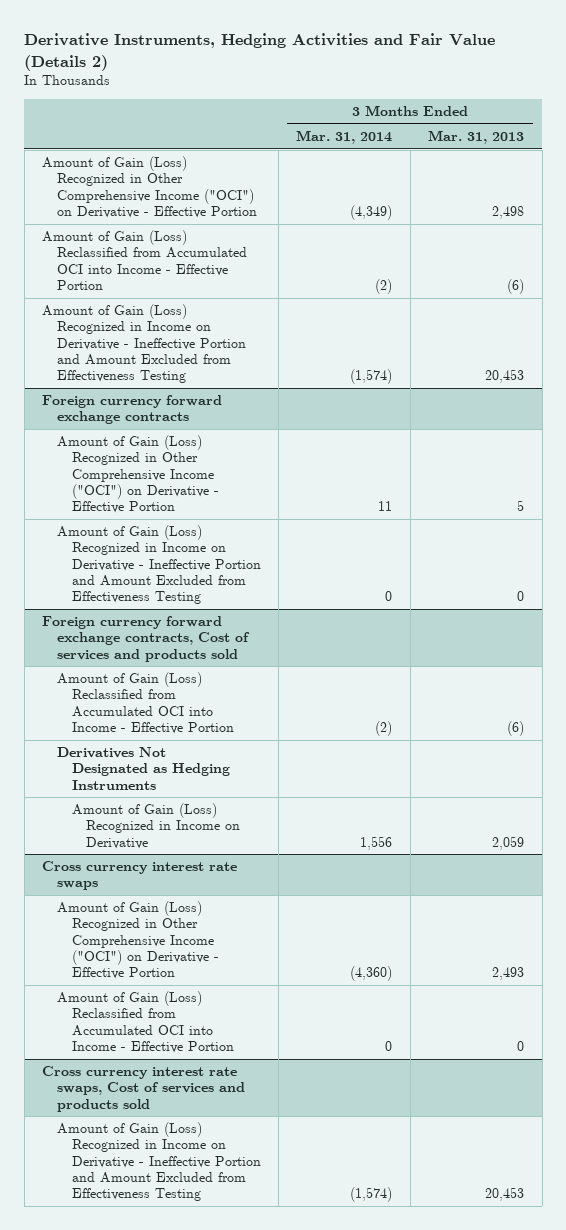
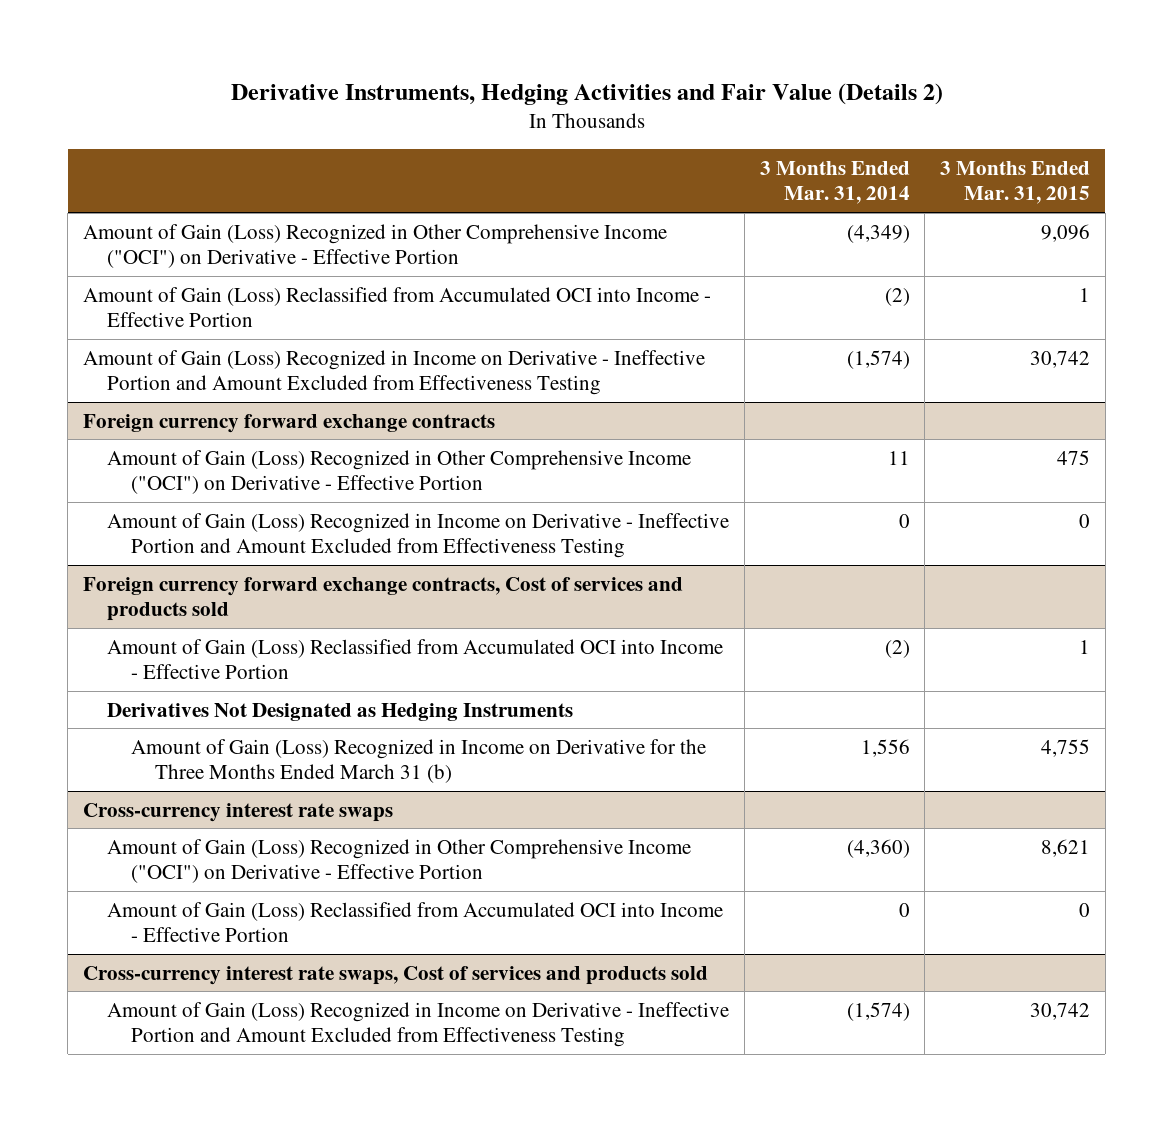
[428,130,525,145] Mar. 31, 2013 -> none
none -> [940,160,1091,205] 3 Months Ended Mar. 31, 2015
[71,803,241,849] Amount of Gain (Loss) Recognized in Income on Derivative -> [131,738,707,783] Amount of Gain (Loss) Recognized in Income on Derivative for the Three Months Ended March 31 (b)
[42,861,238,891] Cross currency interest rate swaps -> [83,802,394,822] Cross-currency interest rate swaps
[42,1066,245,1112] Cross currency interest rate swaps, Cost of services and products sold -> [83,965,709,985] Cross-currency interest rate swaps, Cost of services and products sold

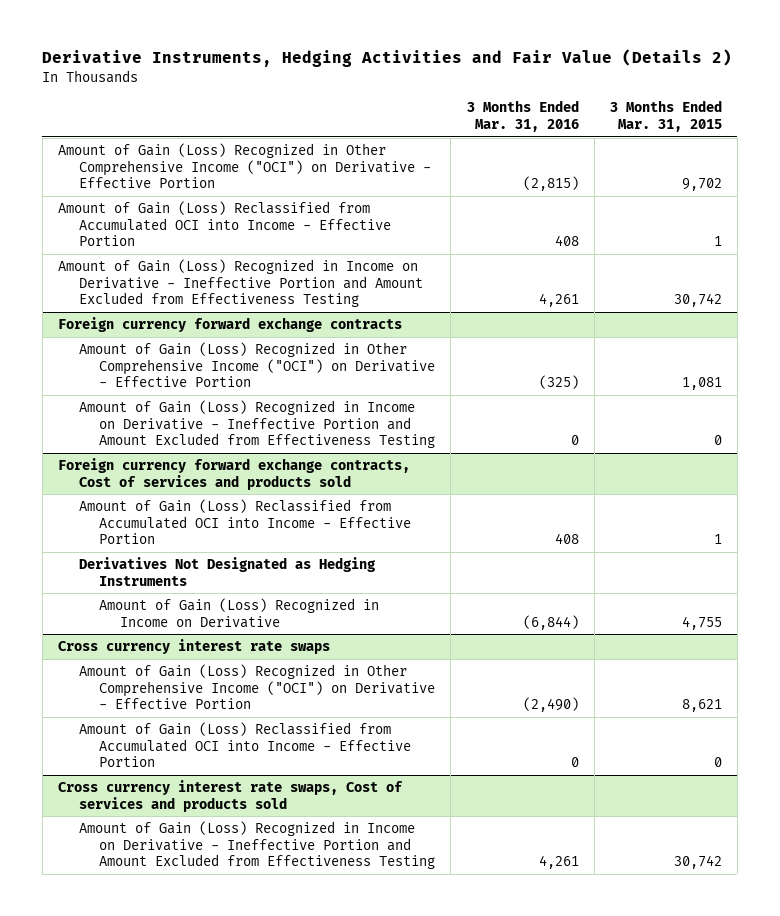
[759,160,910,205] 3 Months Ended Mar. 31, 2014 -> none
none -> [466,100,579,132] 3 Months Ended Mar. 31, 2016
[1041,223,1091,242] 9,096 -> [681,178,722,192] 9,702
[1057,449,1091,465] 475 -> [681,377,722,391] 1,081
[131,738,707,783] Amount of Gain (Loss) Recognized in Income on Derivative for the Three Months Ended March 31 (b) -> [99,598,380,628] Amount of Gain (Loss) Recognized in Income on Derivative
[83,802,394,822] Cross-currency interest rate swaps -> [57,639,330,655] Cross currency interest rate swaps
[83,965,709,985] Cross-currency interest rate swaps, Cost of services and products sold -> [57,780,403,812] Cross currency interest rate swaps, Cost of services and products sold

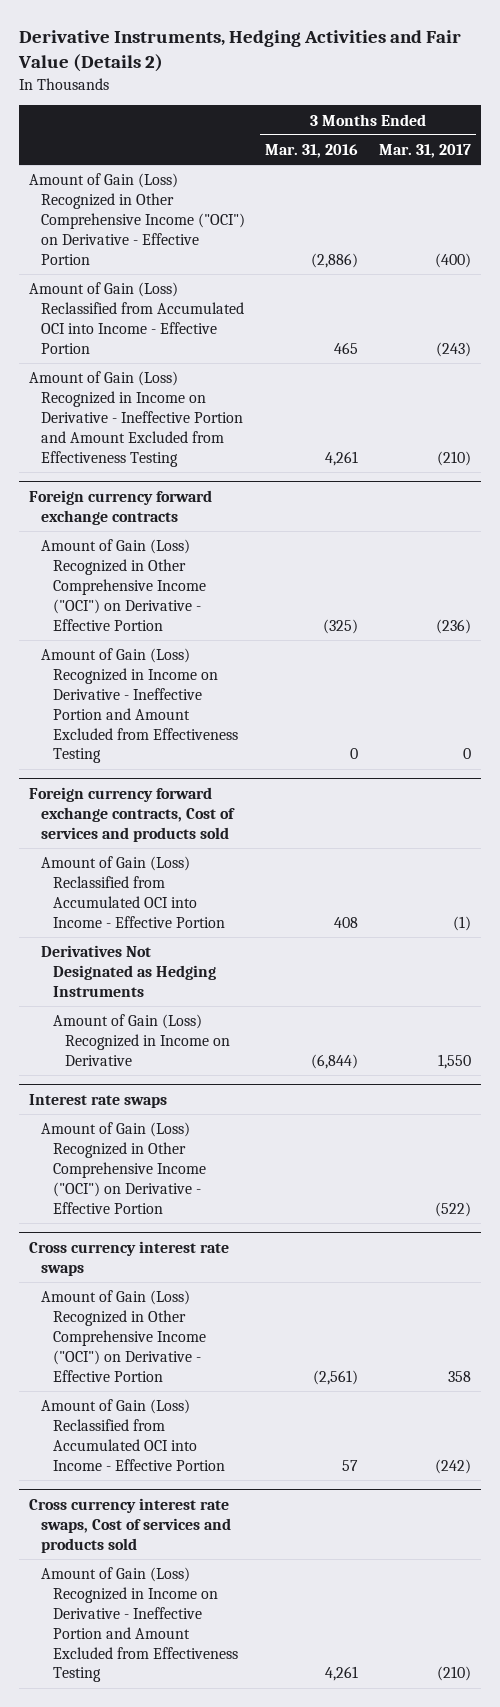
[609,100,722,132] 3 Months Ended Mar. 31, 2015 -> none
none -> [378,144,471,159] Mar. 31, 2017
[522,176,579,192] (2,815) -> [311,252,359,268] (2,886)
[554,235,579,247] 408 -> [334,341,359,354] 465
none -> [28,1094,167,1109] Interest rate swaps
none -> [40,1122,207,1214] Amount of Gain (Loss) Recognized in Other Comprehensive Income ("OCI") on Derivative - Effective Portion
[522,697,579,713] (2,490) -> [313,1369,359,1385] (2,561)
[570,757,579,768] 0 -> [342,1459,359,1471] 57

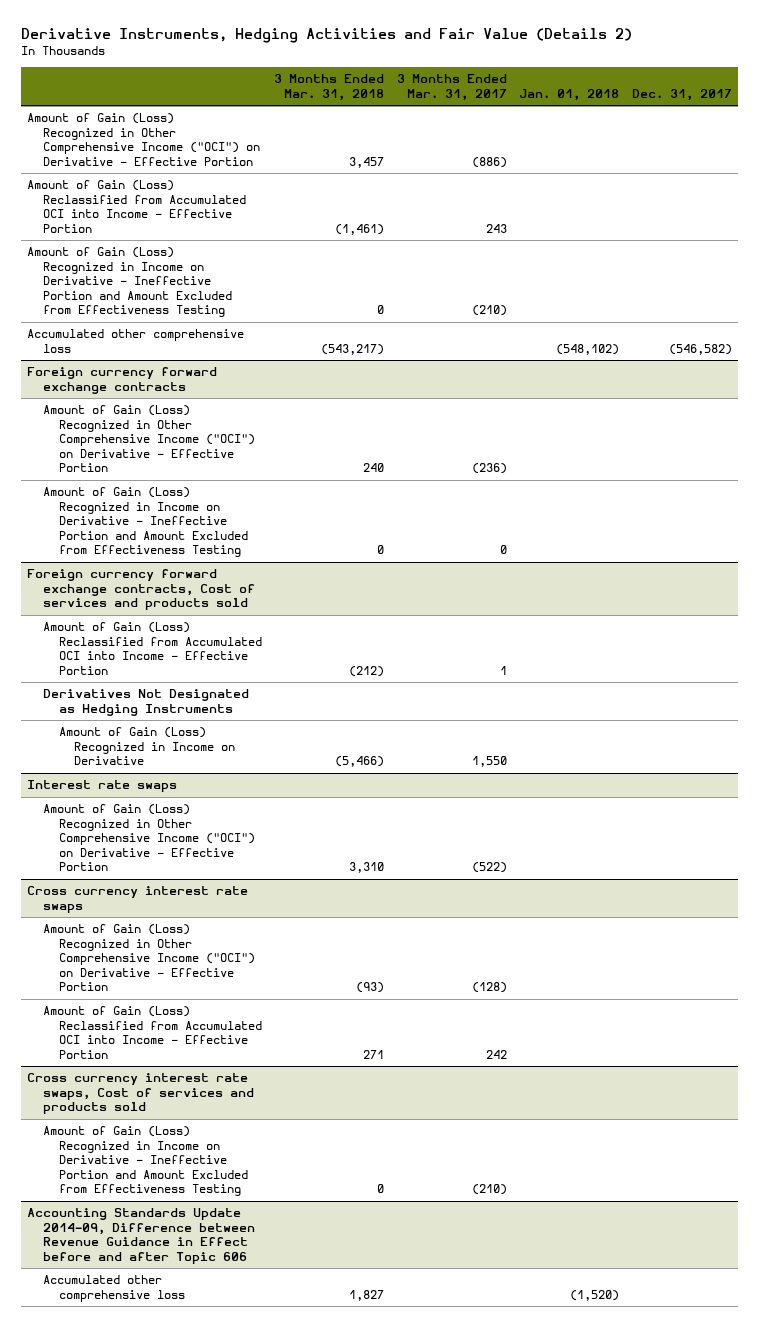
[265,144,359,159] Mar. 31, 2016 -> none
none -> [274,74,385,101] 3 Months Ended Mar. 31, 2018
none -> [519,88,620,101] Jan. 01, 2018
none -> [631,88,732,101] Dec. 31, 2017
[434,252,471,268] (400) -> [471,156,507,168] (886)
[435,341,471,357] (243) -> [485,223,507,233] 243
none -> [27,329,245,353] Accumulated other comprehensive loss
[452,915,471,931] (1) -> [499,665,507,675] 1
[447,1370,471,1382] 358 -> [471,982,507,994] (128)
[434,1458,471,1474] (242) -> [485,1049,507,1059] 242
none -> [27,1208,255,1264] Accounting Standards Update 2014-09, Difference between Revenue Guidance in Effect before and after Topic 606
none -> [42,1275,185,1302] Accumulated other comprehensive loss

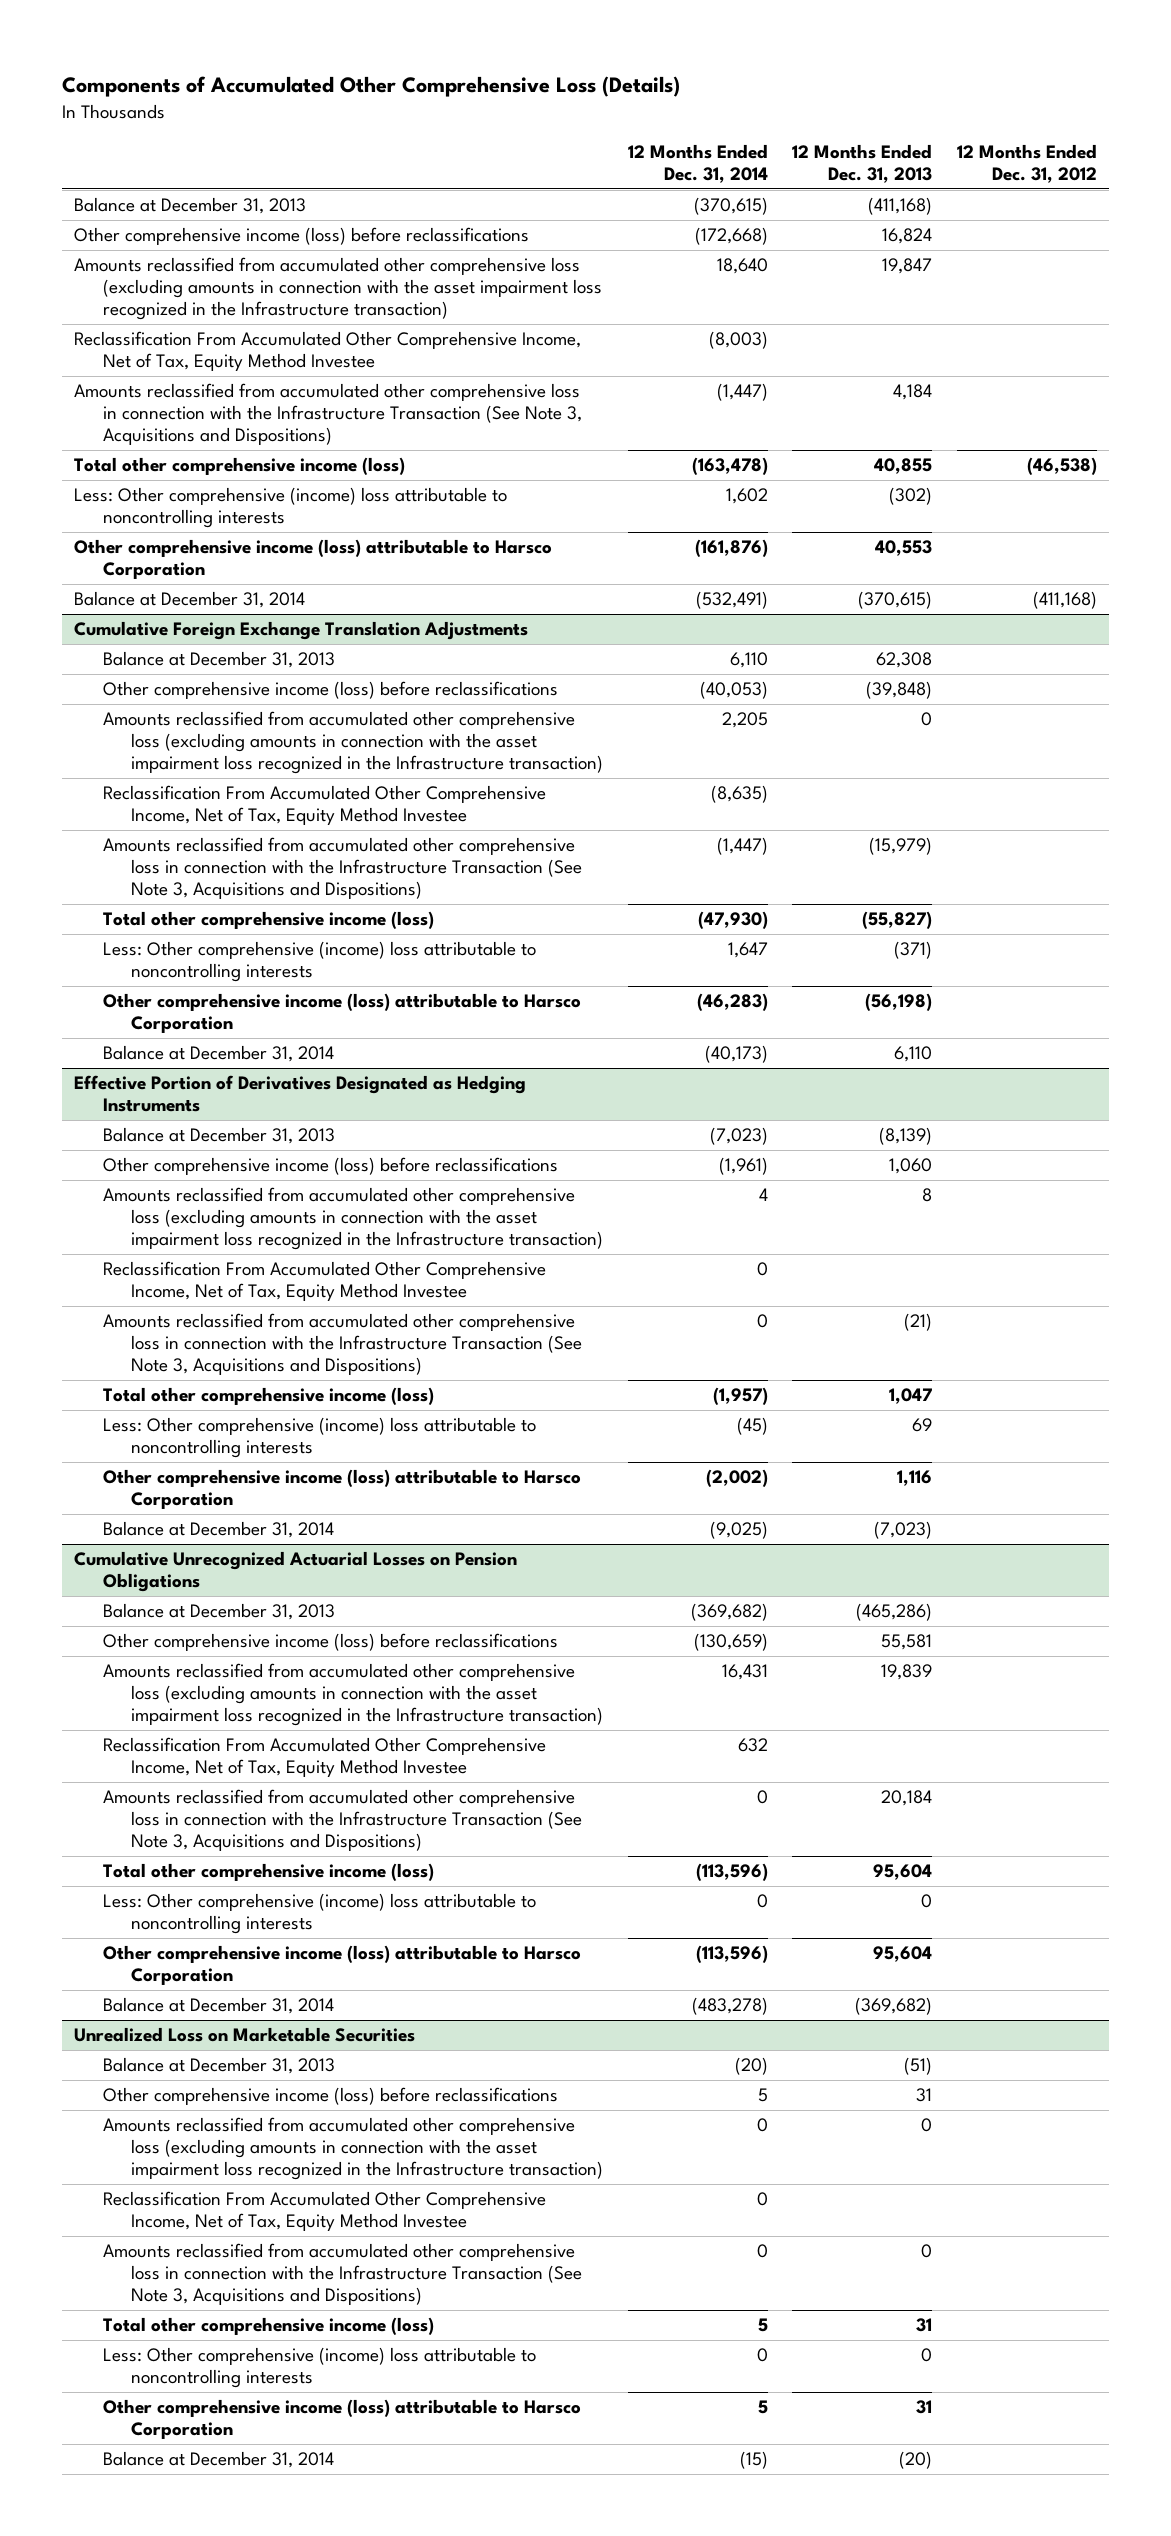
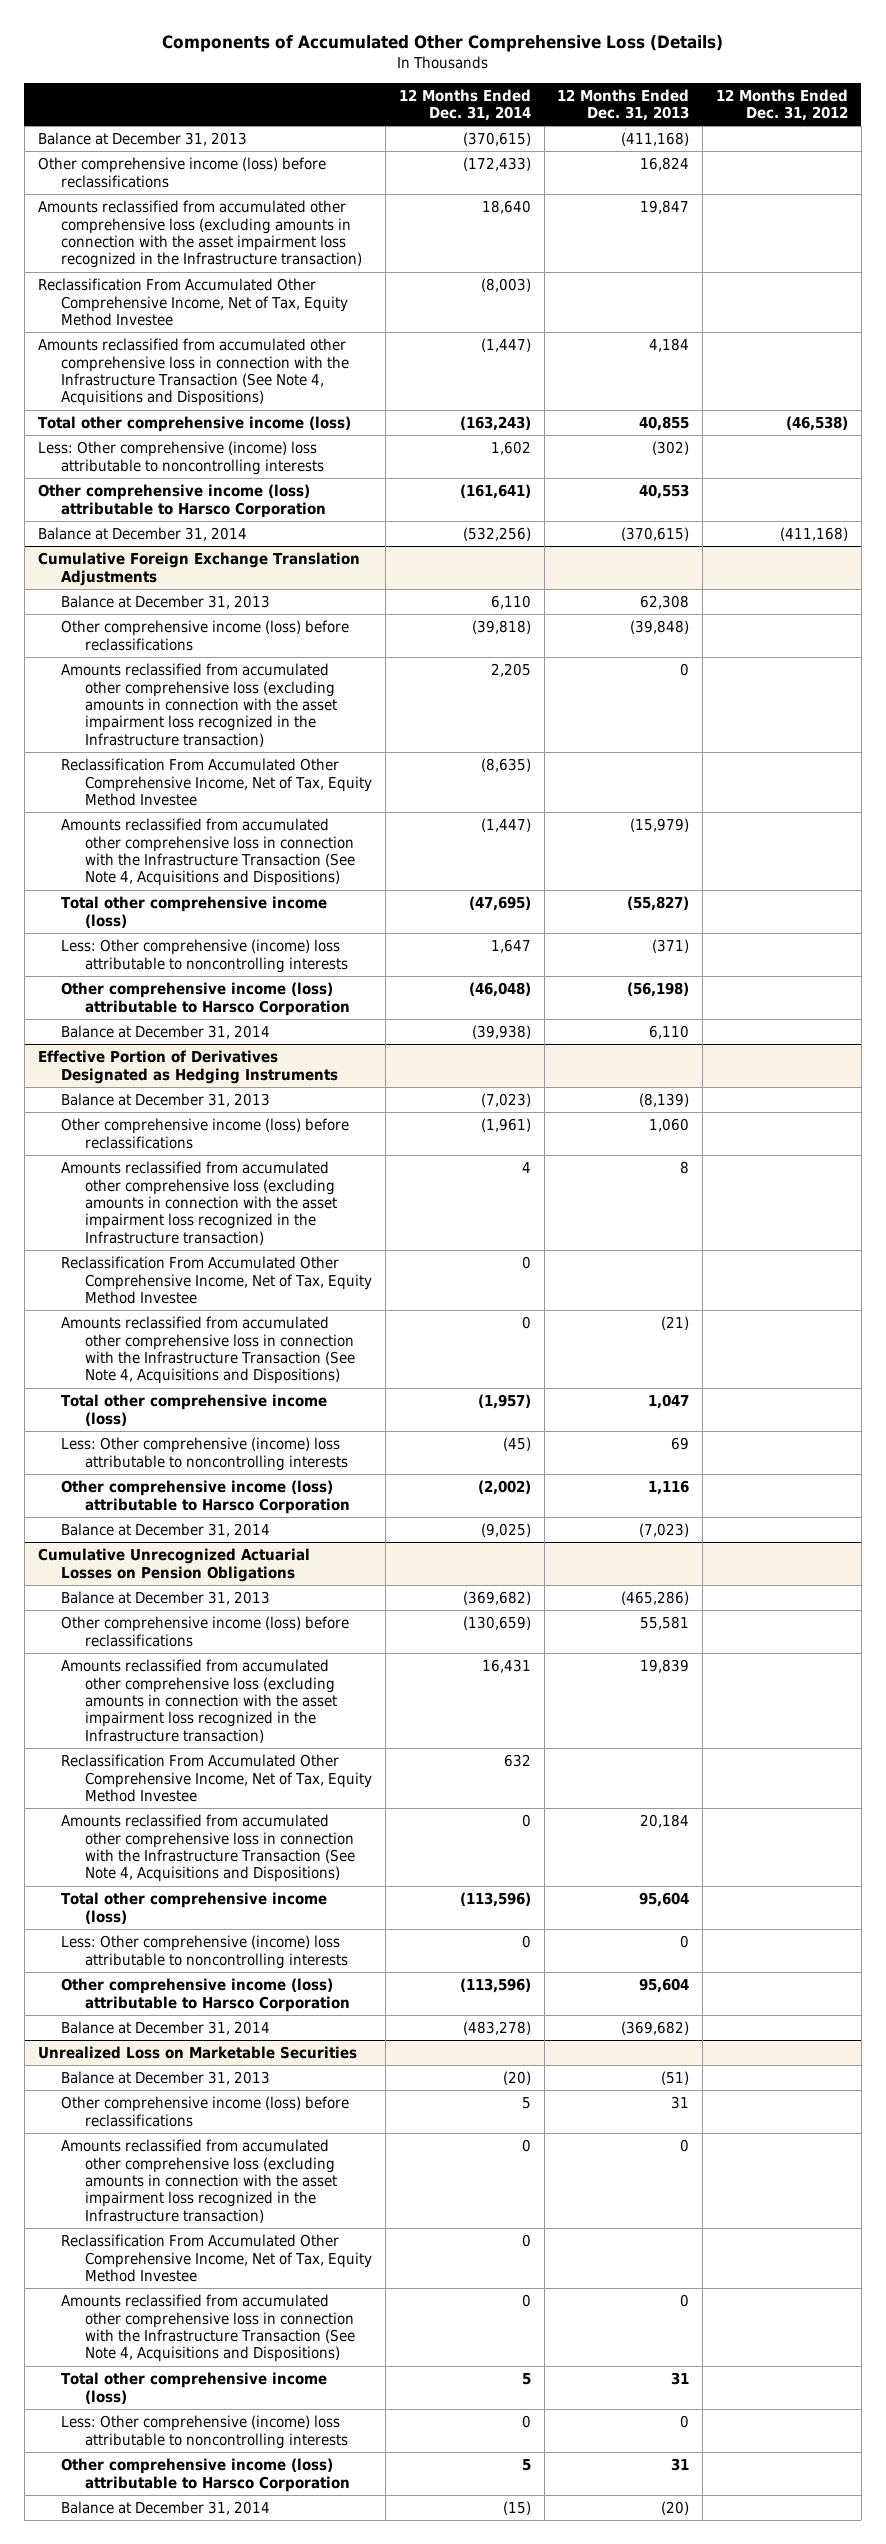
[694,227,768,246] (172,668) -> [462,157,531,172] (172,433)
[74,383,582,446] Amounts reclassified from accumulated other comprehensive loss in connection with the Infrastructure Transaction (See Note 3, Acquisitions and Dispositions) -> [37,338,350,407] Amounts reclassified from accumulated other comprehensive loss in connection with the Infrastructure Transaction (See Note 4, Acquisitions and Dispositions)
[691,457,768,476] (163,478) -> [459,416,531,432] (163,243)
[694,539,768,558] (161,876) -> [459,484,531,500] (161,641)
[695,591,768,610] (532,491) -> [462,527,531,542] (532,256)
[699,681,768,700] (40,053) -> [471,620,531,635] (39,818)
[102,837,582,900] Amounts reclassified from accumulated other comprehensive loss in connection with the Infrastructure Transaction (See Note 3, Acquisitions and Dispositions) -> [61,818,356,887] Amounts reclassified from accumulated other comprehensive loss in connection with the Infrastructure Transaction (See Note 4, Acquisitions and Dispositions)
[697,911,768,930] (47,930) -> [468,896,531,912] (47,695)
[696,993,768,1012] (46,283) -> [468,982,531,998] (46,048)
[704,1045,768,1064] (40,173) -> [471,1025,531,1040] (39,938)
[102,1313,582,1376] Amounts reclassified from accumulated other comprehensive loss in connection with the Infrastructure Transaction (See Note 3, Acquisitions and Dispositions) -> [61,1316,356,1385] Amounts reclassified from accumulated other comprehensive loss in connection with the Infrastructure Transaction (See Note 4, Acquisitions and Dispositions)
[102,1789,582,1852] Amounts reclassified from accumulated other comprehensive loss in connection with the Infrastructure Transaction (See Note 3, Acquisitions and Dispositions) -> [61,1814,356,1883] Amounts reclassified from accumulated other comprehensive loss in connection with the Infrastructure Transaction (See Note 4, Acquisitions and Dispositions)
[102,2243,582,2306] Amounts reclassified from accumulated other comprehensive loss in connection with the Infrastructure Transaction (See Note 3, Acquisitions and Dispositions) -> [61,2294,356,2363] Amounts reclassified from accumulated other comprehensive loss in connection with the Infrastructure Transaction (See Note 4, Acquisitions and Dispositions)

